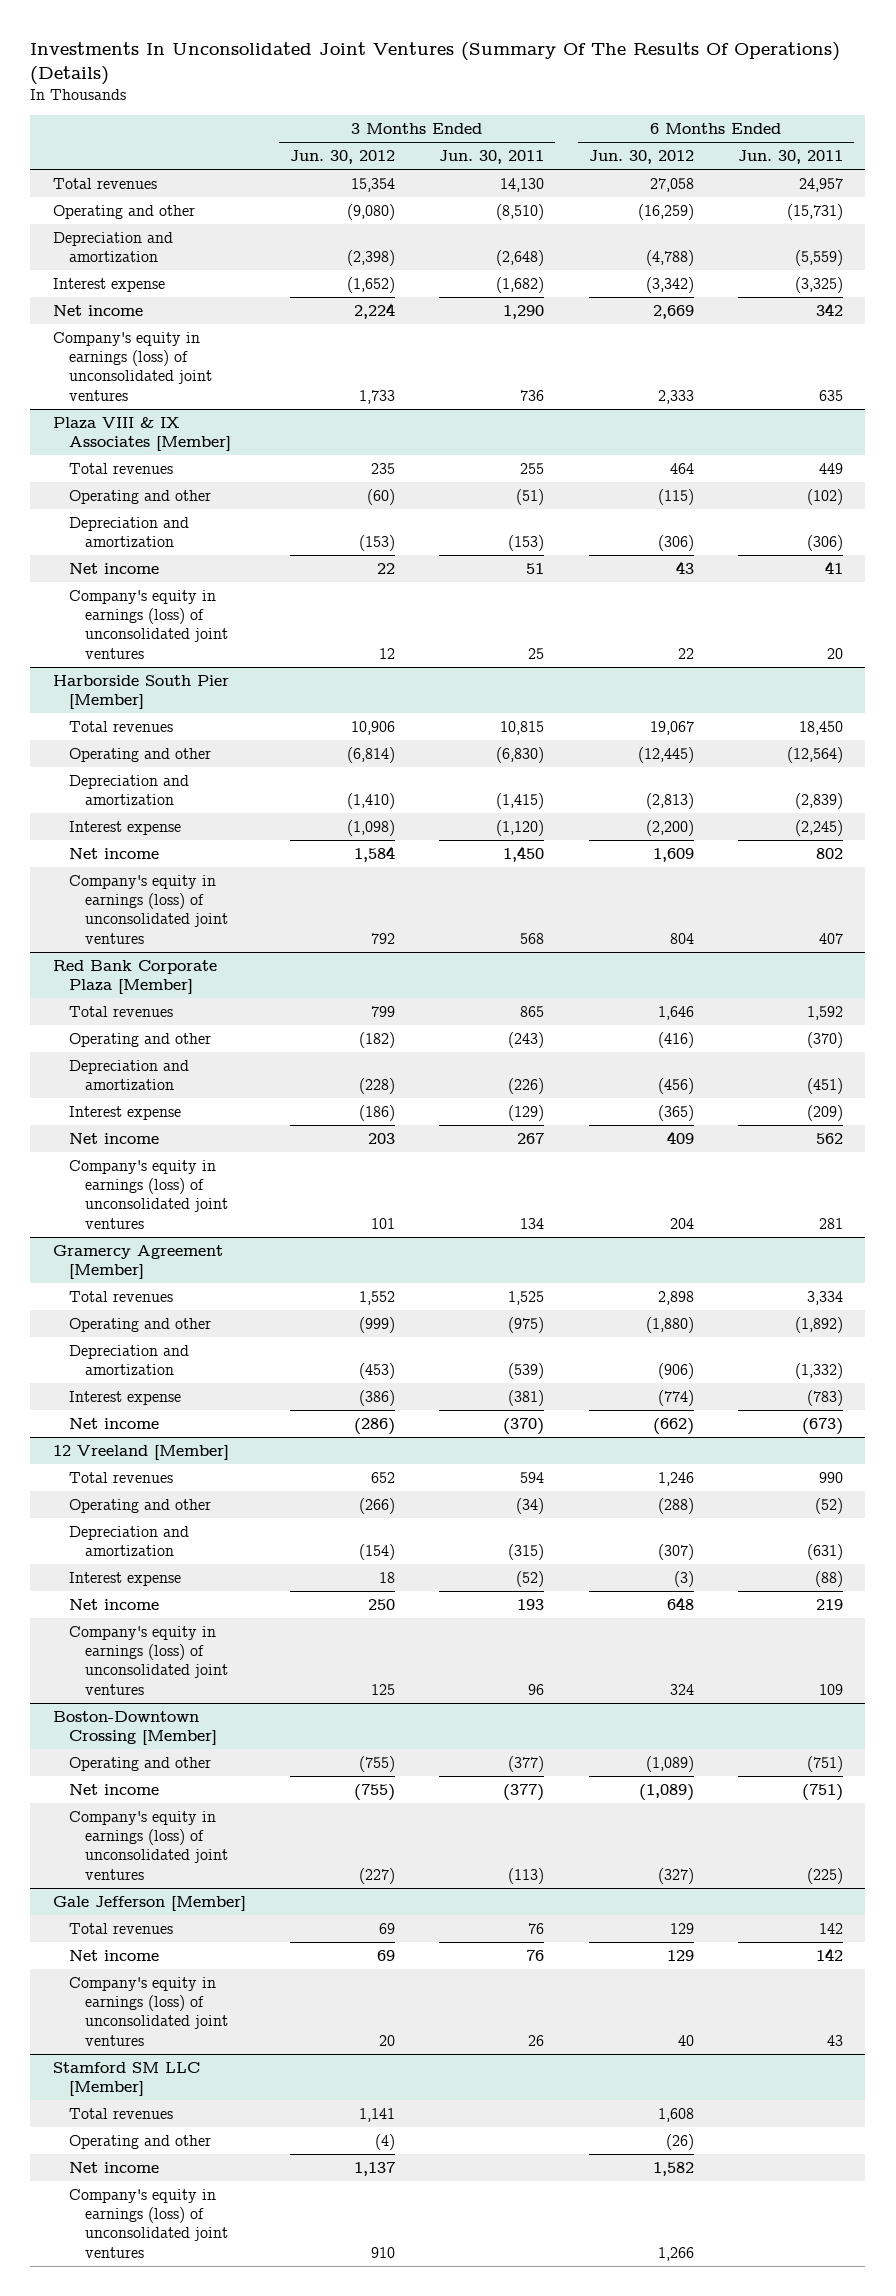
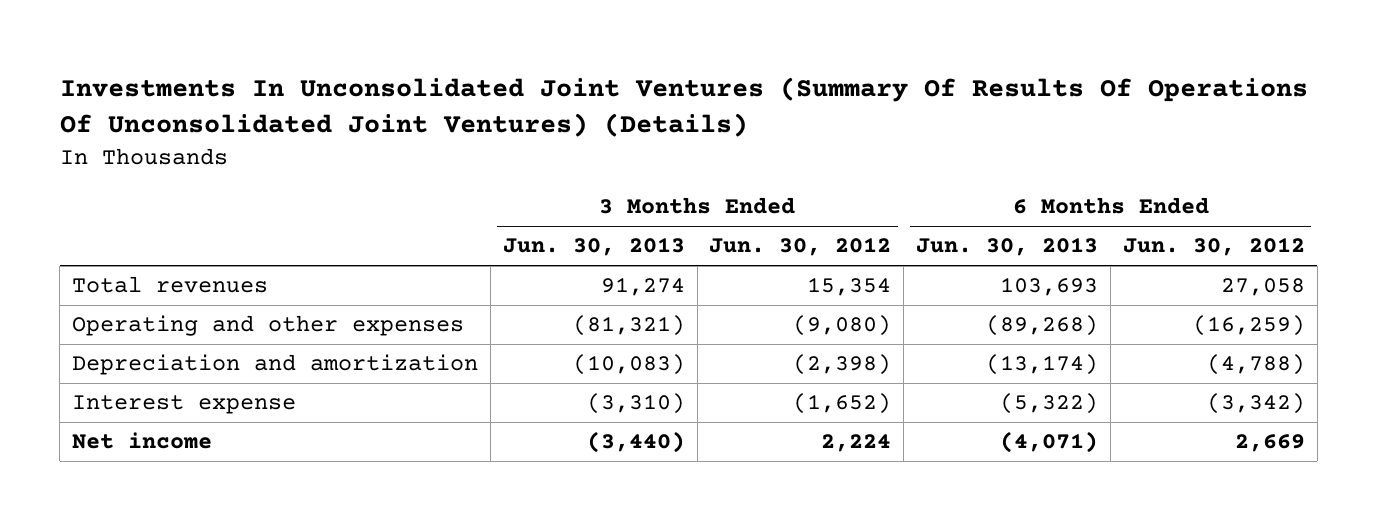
[30,41,841,85] Investments In Unconsolidated Joint Ventures (Summary Of The Results Of Operations) (Details) -> [59,76,1308,138] Investments In Unconsolidated Joint Ventures (Summary Of Results Of Operations Of Unconsolidated Joint Ventures) (Details)
[439,150,545,165] Jun. 30, 2011 -> none
[738,150,844,165] Jun. 30, 2011 -> none
none -> [502,237,685,257] Jun. 30, 2013
none -> [916,237,1099,257] Jun. 30, 2013
[52,204,195,219] Operating and other -> [71,315,464,337] Operating and other expenses
[52,331,212,401] Company's equity in earnings (loss) of unconsolidated joint ventures -> none
[52,416,231,452] Plaza VIII & IX Associates [Member] -> none
[68,462,173,474] Total revenues -> none
[68,489,211,504] Operating and other -> none
[68,516,189,548] Depreciation and amortization -> none
[68,562,159,574] Net income -> none
[68,589,228,659] Company's equity in earnings (loss) of unconsolidated joint ventures -> none
[52,674,229,710] Harborside South Pier [Member] -> none
[68,720,173,732] Total revenues -> none
[68,747,211,762] Operating and other -> none
[68,774,189,806] Depreciation and amortization -> none
[68,820,181,835] Interest expense -> none
[68,847,159,859] Net income -> none
[68,874,228,944] Company's equity in earnings (loss) of unconsolidated joint ventures -> none
[52,959,217,995] Red Bank Corporate Plaza [Member] -> none
[68,1005,173,1017] Total revenues -> none
[68,1032,211,1047] Operating and other -> none
[68,1059,189,1091] Depreciation and amortization -> none
[68,1105,181,1120] Interest expense -> none
[68,1132,159,1144] Net income -> none
[68,1159,228,1229] Company's equity in earnings (loss) of unconsolidated joint ventures -> none
[52,1244,223,1280] Gramercy Agreement [Member] -> none
[68,1290,173,1302] Total revenues -> none
[68,1317,211,1332] Operating and other -> none
[68,1344,189,1376] Depreciation and amortization -> none
[68,1390,181,1405] Interest expense -> none
[68,1417,159,1429] Net income -> none
[52,1444,229,1460] 12 Vreeland [Member] -> none
[68,1471,173,1483] Total revenues -> none
[68,1498,211,1513] Operating and other -> none
[68,1525,189,1557] Depreciation and amortization -> none
[68,1571,181,1586] Interest expense -> none
[68,1598,159,1610] Net income -> none
[68,1625,228,1695] Company's equity in earnings (loss) of unconsolidated joint ventures -> none
[52,1710,217,1746] Boston-Downtown Crossing [Member] -> none
[68,1756,211,1771] Operating and other -> none
[68,1783,159,1795] Net income -> none
[68,1810,228,1880] Company's equity in earnings (loss) of unconsolidated joint ventures -> none
[52,1895,246,1911] Gale Jefferson [Member] -> none
[68,1922,173,1934] Total revenues -> none
[68,1949,159,1961] Net income -> none
[68,1976,228,2046] Company's equity in earnings (loss) of unconsolidated joint ventures -> none
[52,2061,200,2097] Stamford SM LLC [Member] -> none
[68,2107,173,2119] Total revenues -> none
[68,2134,211,2149] Operating and other -> none
[68,2161,159,2173] Net income -> none
[68,2188,228,2258] Company's equity in earnings (loss) of unconsolidated joint ventures -> none

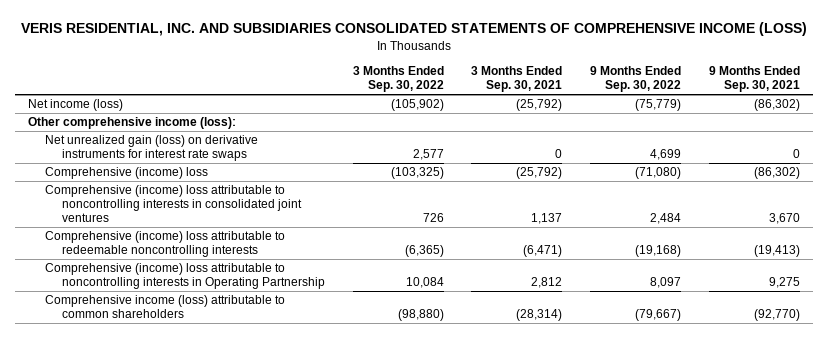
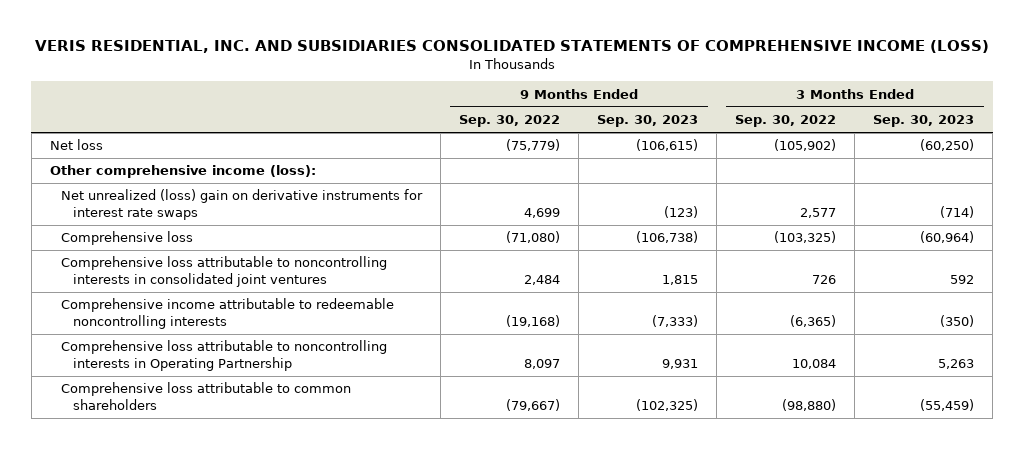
[471,66,563,93] 3 Months Ended Sep. 30, 2021 -> none
[708,66,800,93] 9 Months Ended Sep. 30, 2021 -> none
none -> [597,115,699,128] Sep. 30, 2023
none -> [873,115,975,128] Sep. 30, 2023
[28,99,124,112] Net income (loss) -> [49,139,103,151] Net loss
[45,135,259,162] Net unrealized gain (loss) on derivative instruments for interest rate swaps -> [61,189,424,220] Net unrealized (loss) gain on derivative instruments for interest rate swaps
[45,167,209,180] Comprehensive (income) loss -> [61,231,194,246] Comprehensive loss
[45,185,302,223] Comprehensive (income) loss attributable to noncontrolling interests in consolidated joint ventures -> [61,256,388,287] Comprehensive loss attributable to noncontrolling interests in consolidated joint ventures
[45,231,286,258] Comprehensive (income) loss attributable to redeemable noncontrolling interests -> [61,298,395,329] Comprehensive income attributable to redeemable noncontrolling interests
[45,263,325,290] Comprehensive (income) loss attributable to noncontrolling interests in Operating Partnership -> [61,340,388,371] Comprehensive loss attributable to noncontrolling interests in Operating Partnership
[45,295,286,319] Comprehensive income (loss) attributable to common shareholders -> [61,382,352,410] Comprehensive loss attributable to common shareholders

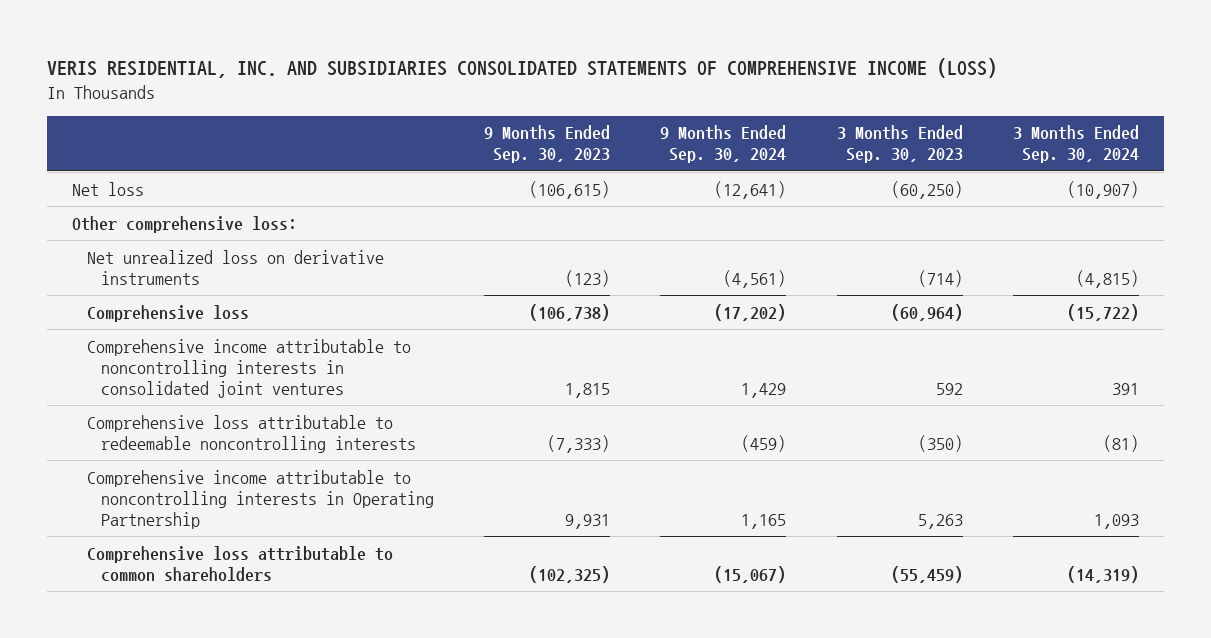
[459,115,561,128] Sep. 30, 2022 -> none
[735,115,837,128] Sep. 30, 2022 -> none
none -> [660,125,787,164] 9 Months Ended Sep. 30, 2024
none -> [1012,125,1139,164] 3 Months Ended Sep. 30, 2024
[49,165,316,179] Other comprehensive income (loss): -> [72,215,298,233] Other comprehensive loss:
[61,189,424,220] Net unrealized (loss) gain on derivative instruments for interest rate swaps -> [86,249,384,285] Net unrealized loss on derivative instruments
[61,256,388,287] Comprehensive loss attributable to noncontrolling interests in consolidated joint ventures -> [86,338,411,398] Comprehensive income attributable to noncontrolling interests in consolidated joint ventures
[61,298,395,329] Comprehensive income attributable to redeemable noncontrolling interests -> [86,414,416,453] Comprehensive loss attributable to redeemable noncontrolling interests
[61,340,388,371] Comprehensive loss attributable to noncontrolling interests in Operating Partnership -> [86,469,434,529] Comprehensive income attributable to noncontrolling interests in Operating Partnership

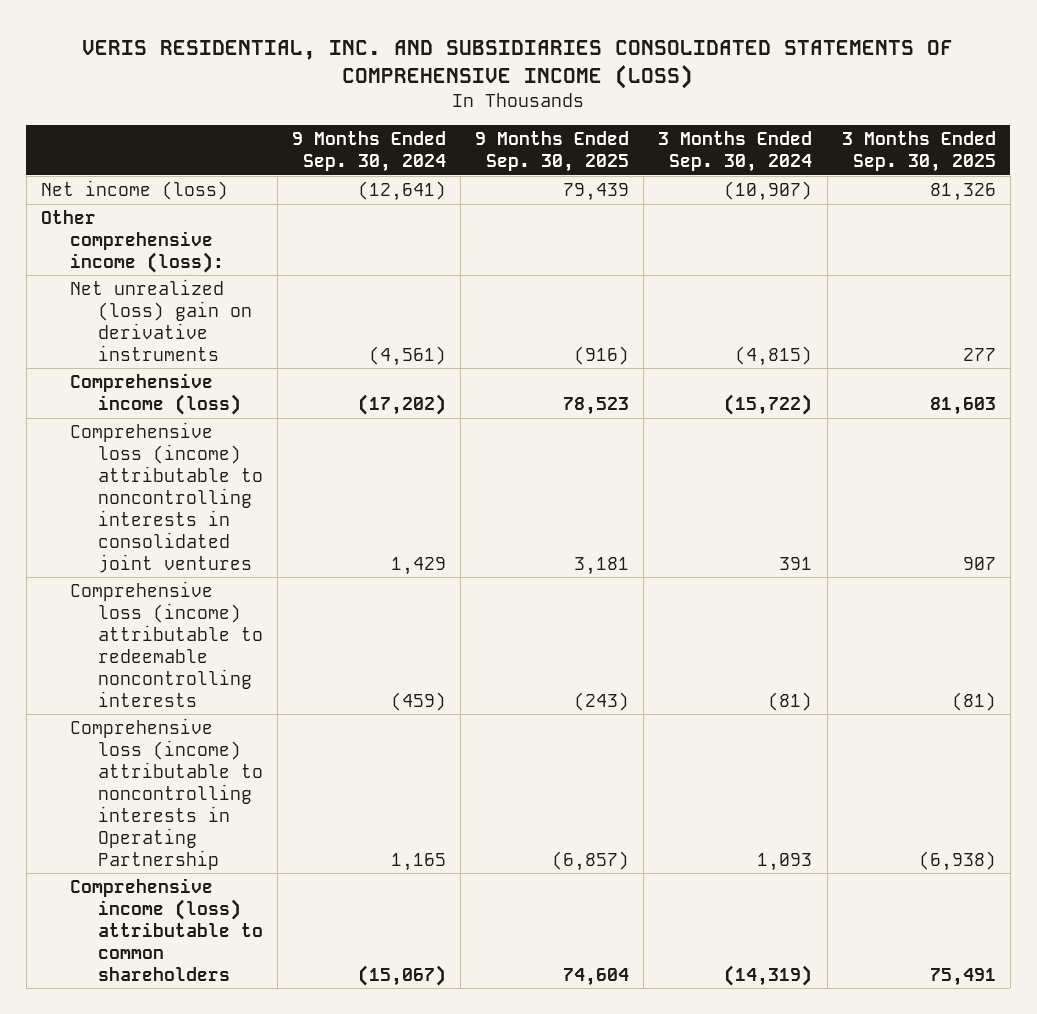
[484,125,611,164] 9 Months Ended Sep. 30, 2023 -> none
[836,125,963,164] 3 Months Ended Sep. 30, 2023 -> none
none -> [475,131,630,173] 9 Months Ended Sep. 30, 2025
none -> [841,131,996,173] 3 Months Ended Sep. 30, 2025
[72,181,145,196] Net loss -> [40,180,228,201] Net income (loss)
[72,215,298,233] Other comprehensive loss: -> [40,210,224,273] Other comprehensive income (loss):
[86,249,384,285] Net unrealized loss on derivative instruments -> [69,279,253,361] Net unrealized (loss) gain on derivative instruments
[86,304,249,322] Comprehensive loss -> [69,373,242,416] Comprehensive income (loss)
[86,338,411,398] Comprehensive income attributable to noncontrolling interests in consolidated joint ventures -> [69,422,264,573] Comprehensive loss (income) attributable to noncontrolling interests in consolidated joint ventures
[86,414,416,453] Comprehensive loss attributable to redeemable noncontrolling interests -> [69,581,264,707] Comprehensive loss (income) attributable to redeemable noncontrolling interests
[86,469,434,529] Comprehensive income attributable to noncontrolling interests in Operating Partnership -> [69,718,264,870] Comprehensive loss (income) attributable to noncontrolling interests in Operating Partnership
[86,545,393,582] Comprehensive loss attributable to common shareholders -> [69,878,264,981] Comprehensive income (loss) attributable to common shareholders

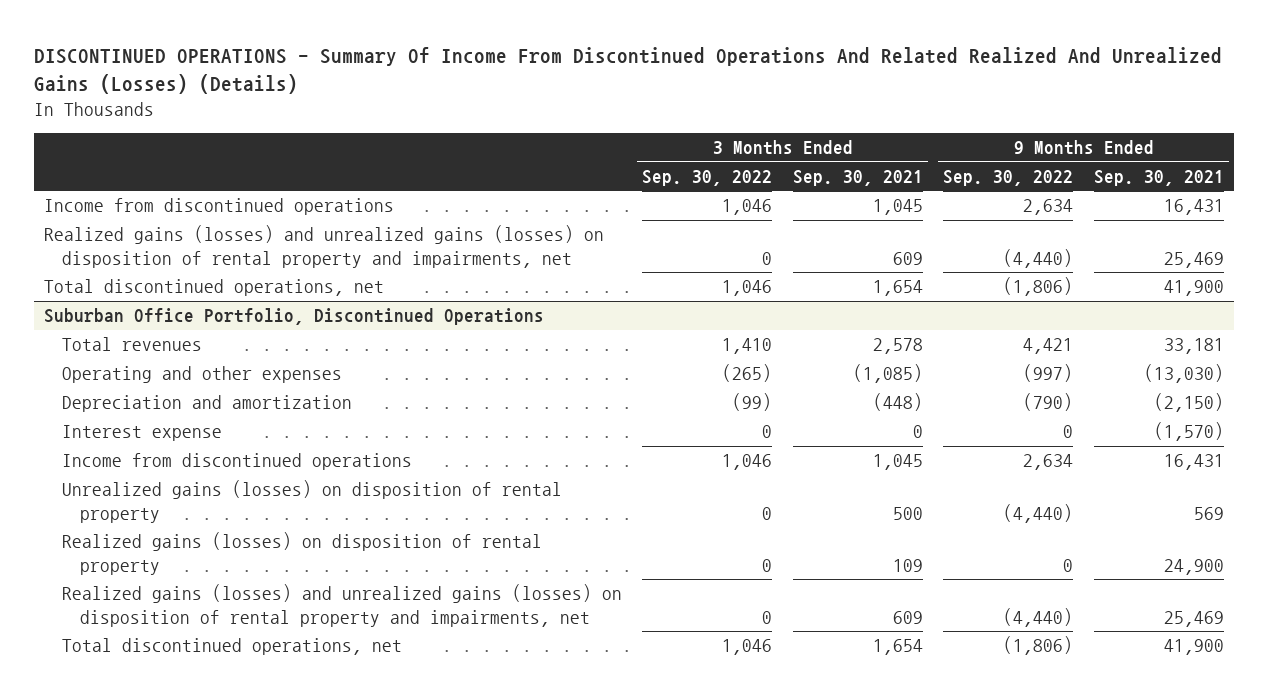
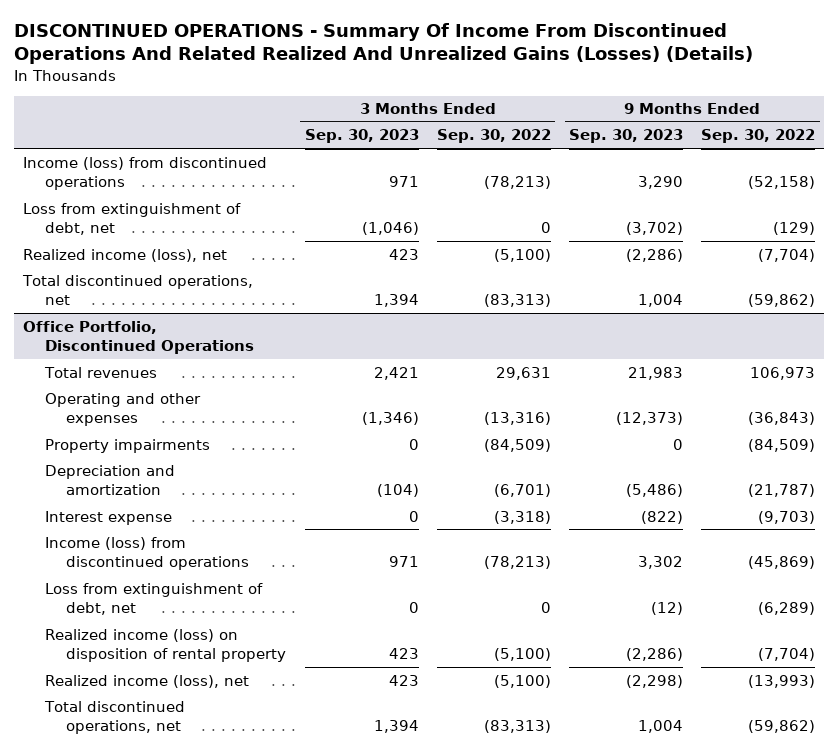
[792,169,923,186] Sep. 30, 2021 -> none
[1093,169,1224,186] Sep. 30, 2021 -> none
none -> [304,129,419,144] Sep. 30, 2023
none -> [569,129,684,144] Sep. 30, 2023
[61,480,562,523] Unrealized gains (losses) on disposition of rental property -> none
[43,198,394,216] Income from discontinued operations -> [22,156,267,190] Income (loss) from discontinued operations
[722,199,773,216] 1,046 -> [483,175,551,189] (78,213)
[1023,199,1074,216] 2,634 -> [748,175,816,189] (52,158)
none -> [22,202,241,235] Loss from extinguishment of debt, net
[43,225,604,268] Realized gains (losses) and unrealized gains (losses) on disposition of rental property and impairments, net -> [22,248,227,262] Realized income (loss), net
[762,251,773,265] 0 -> [493,248,551,262] (5,100)
[1003,248,1074,268] (4,440) -> [758,248,816,262] (7,704)
[722,280,773,297] 1,046 -> [483,293,551,307] (83,313)
[1003,277,1074,297] (1,806) -> [748,293,816,307] (59,862)
[43,308,544,326] Suburban Office Portfolio, Discontinued Operations -> [22,320,254,354] Office Portfolio, Discontinued Operations
[722,338,773,355] 1,410 -> [495,366,551,380] 29,631
[1023,338,1074,355] 4,421 -> [750,366,816,380] 106,973
[722,364,773,383] (265) -> [483,411,551,425] (13,316)
[1023,364,1074,383] (997) -> [748,411,816,425] (36,843)
none -> [44,438,210,453] Property impairments
[732,393,773,412] (99) -> [493,483,551,497] (6,701)
[1023,393,1074,412] (790) -> [748,483,816,497] (21,787)
[762,425,773,439] 0 -> [493,510,551,524] (3,318)
[1063,425,1074,439] 0 -> [758,510,816,524] (9,703)
[61,453,412,471] Income from discontinued operations -> [44,536,250,570] Income (loss) from discontinued operations
[722,454,773,471] 1,046 -> [483,555,551,569] (78,213)
[1023,454,1074,471] 2,634 -> [748,555,816,569] (45,869)
none -> [44,582,263,615] Loss from extinguishment of debt, net
[61,532,542,575] Realized gains (losses) on disposition of rental property -> [44,628,287,662] Realized income (loss) on disposition of rental property
[762,558,773,572] 0 -> [493,647,551,661] (5,100)
[1063,558,1074,572] 0 -> [758,647,816,661] (7,704)
[61,584,622,627] Realized gains (losses) and unrealized gains (losses) on disposition of rental property and impairments, net -> [44,674,249,688] Realized income (loss), net
[762,610,773,624] 0 -> [493,674,551,688] (5,100)
[1003,607,1074,627] (4,440) -> [748,674,816,688] (13,993)
[722,639,773,656] 1,046 -> [483,719,551,733] (83,313)
[1003,636,1074,656] (1,806) -> [748,719,816,733] (59,862)

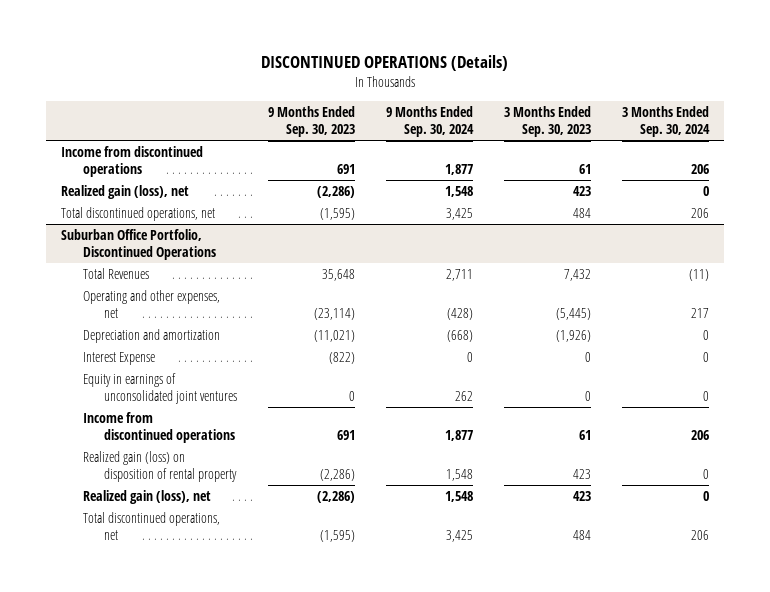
[13,23,753,65] DISCONTINUED OPERATIONS - Summary Of Income From Discontinued Operations And Related Realized And Unrealized Gains (Losses) (Details) -> [261,54,509,71] DISCONTINUED OPERATIONS (Details)
[436,129,551,144] Sep. 30, 2022 -> none
[701,129,816,144] Sep. 30, 2022 -> none
none -> [386,106,475,138] 9 Months Ended Sep. 30, 2024
none -> [621,106,710,138] 3 Months Ended Sep. 30, 2024
[22,202,241,235] Loss from extinguishment of debt, net -> none
[44,438,210,453] Property impairments -> none
[44,582,263,615] Loss from extinguishment of debt, net -> none
[22,156,267,190] Income (loss) from discontinued operations -> [61,146,204,178] Income from discontinued operations
[388,175,419,187] 971 -> [578,164,591,175] 61
[638,175,684,189] 3,290 -> [337,164,356,175] 691
[22,248,227,262] Realized income (loss), net -> [61,185,190,200] Realized gain (loss), net
[373,293,419,307] 1,394 -> [572,208,591,219] 484
[638,293,684,307] 1,004 -> [320,208,356,221] (1,595)
[22,320,254,354] Office Portfolio, Discontinued Operations -> [61,229,216,261] Suburban Office Portfolio, Discontinued Operations
[43,366,157,378] Total revenues -> [82,268,149,280] Total Revenues
[373,366,419,380] 2,421 -> [563,269,591,282] 7,432
[628,366,684,380] 21,983 -> [322,269,356,282] 35,648
[44,392,201,426] Operating and other expenses -> [82,290,220,319] Operating and other expenses, net
[361,411,419,425] (1,346) -> [555,308,591,321] (5,445)
[616,411,684,425] (12,373) -> [314,308,356,321] (23,114)
[376,483,419,497] (104) -> [555,330,591,343] (1,926)
[626,483,684,497] (5,486) -> [314,330,356,343] (11,021)
[44,510,172,525] Interest expense -> [82,352,155,366] Interest Expense
none -> [82,373,238,405] Equity in earnings of unconsolidated joint ventures
[44,536,250,570] Income (loss) from discontinued operations -> [82,412,236,444] Income from discontinued operations
[388,555,419,567] 971 -> [578,430,591,441] 61
[638,555,684,569] 3,302 -> [337,430,356,441] 691
[44,628,287,662] Realized income (loss) on disposition of rental property -> [82,451,238,483] Realized gain (loss) on disposition of rental property
[44,674,249,688] Realized income (loss), net -> [82,490,211,505] Realized gain (loss), net
[626,674,684,688] (2,298) -> [317,491,356,504] (2,286)
[373,719,419,733] 1,394 -> [572,530,591,541] 484
[638,719,684,733] 1,004 -> [320,530,356,543] (1,595)

